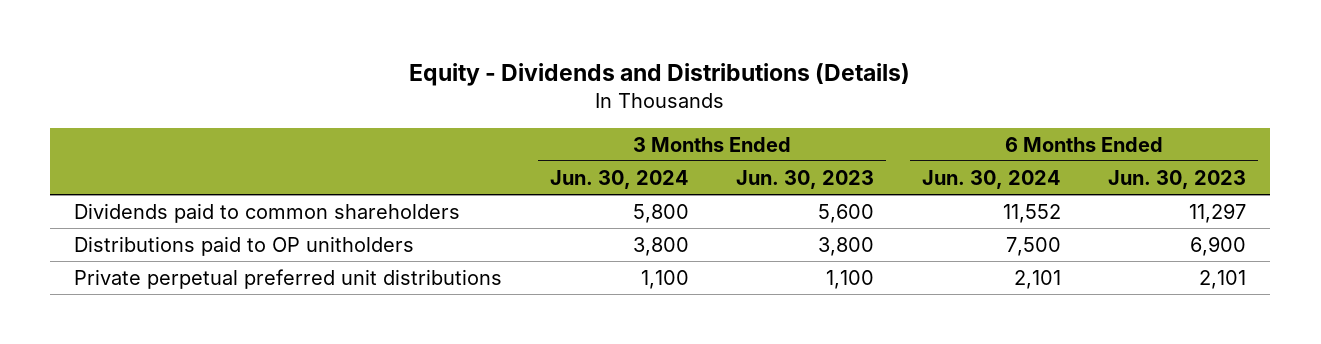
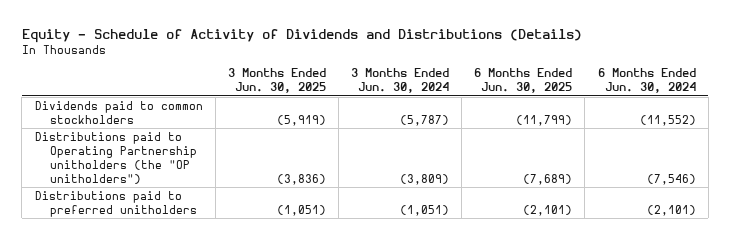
[409,63,911,87] Equity - Dividends and Distributions (Details) -> [21,28,582,43] Equity - Schedule of Activity of Dividends and Distributions (Details)
[736,169,875,189] Jun. 30, 2023 -> none
[1108,169,1247,189] Jun. 30, 2023 -> none
none -> [227,68,326,94] 3 Months Ended Jun. 30, 2025
none -> [474,68,573,94] 6 Months Ended Jun. 30, 2025
[74,202,461,223] Dividends paid to common shareholders -> [34,100,203,124] Dividends paid to common stockholders
[632,203,689,223] 5,800 -> [400,114,450,126] (5,787)
[1002,203,1061,223] 11,552 -> [639,114,696,126] (11,552)
[74,235,415,256] Distributions paid to OP unitholders -> [34,131,197,185] Distributions paid to Operating Partnership unitholders (the "OP unitholders")
[632,236,689,256] 3,800 -> [400,174,450,186] (3,809)
[1005,236,1061,256] 7,500 -> [646,174,696,186] (7,546)
[74,268,503,289] Private perpetual preferred unit distributions -> [34,190,197,217] Distributions paid to preferred unitholders
[640,269,689,289] 1,100 -> [400,204,450,216] (1,051)
[1013,269,1061,289] 2,101 -> [646,204,696,216] (2,101)

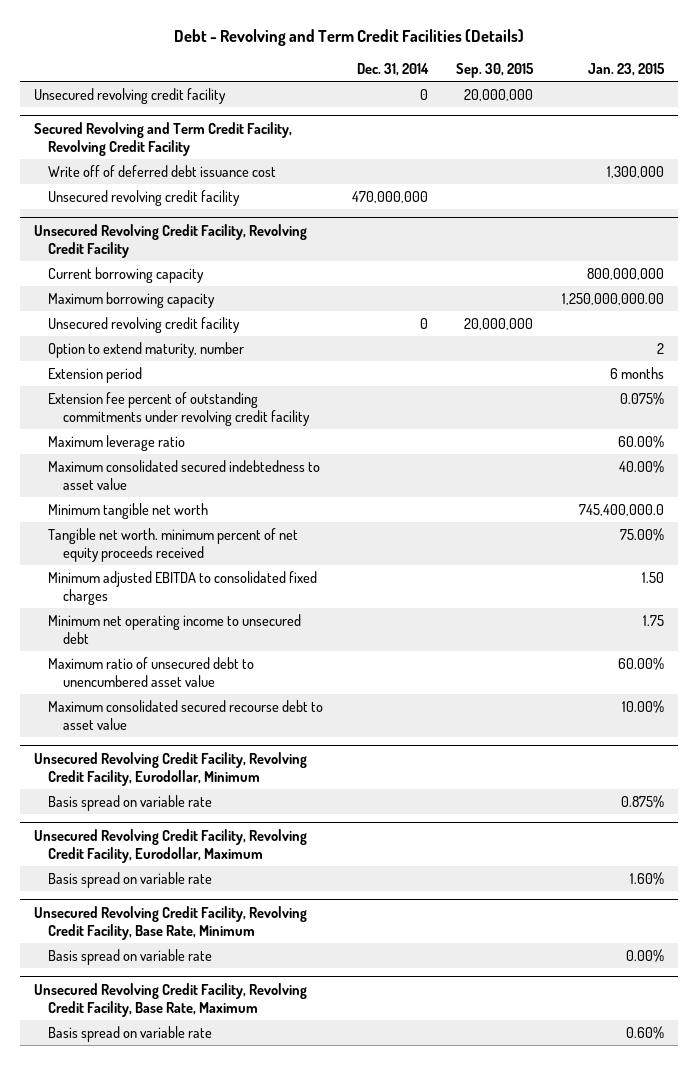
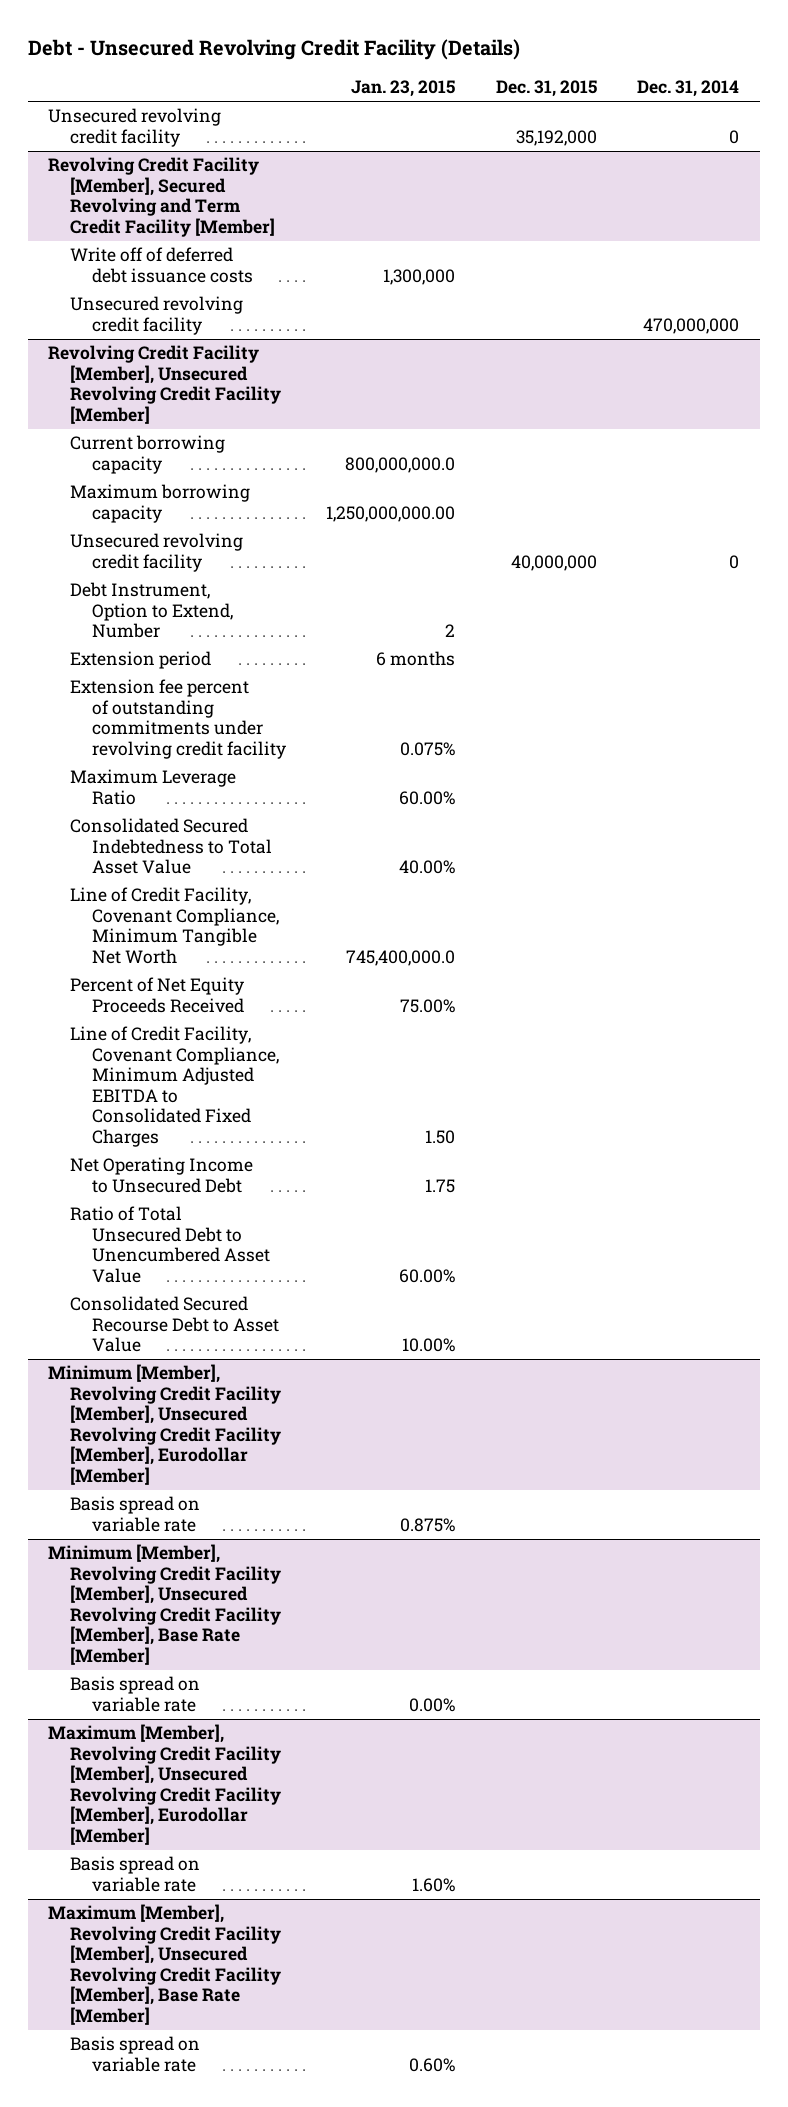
[173,28,524,46] Debt - Revolving and Term Credit Facilities (Details) -> [28,39,521,61] Debt - Unsecured Revolving Credit Facility (Details)
[456,63,535,79] Sep. 30, 2015 -> none
none -> [495,80,597,98] Dec. 31, 2015
[33,121,292,156] Secured Revolving and Term Credit Facility, Revolving Credit Facility -> [48,157,275,237] Revolving Credit Facility [Member], Secured Revolving and Term Credit Facility [Member]
[48,164,277,177] Write off of deferred debt issuance cost -> [69,247,253,283] Write off of deferred debt issuance costs
[33,223,307,258] Unsecured Revolving Credit Facility, Revolving Credit Facility -> [48,345,281,424] Revolving Credit Facility [Member], Unsecured Revolving Credit Facility [Member]
[586,267,664,280] 800,000,000 -> [345,456,456,473] 800,000,000.0
[48,341,245,358] Option to extend maturity, number -> [69,582,233,639] Debt Instrument, Option to Extend, Number
[48,434,186,451] Maximum leverage ratio -> [69,769,236,805] Maximum Leverage Ratio
[48,459,321,490] Maximum consolidated secured indebtedness to asset value -> [69,818,272,875] Consolidated Secured Indebtedness to Total Asset Value
[48,502,209,519] Minimum tangible net worth -> [69,887,279,964] Line of Credit Facility, Covenant Compliance, Minimum Tangible Net Worth
[48,527,299,562] Tangible net worth. minimum percent of net equity proceeds received -> [69,977,244,1013] Percent of Net Equity Proceeds Received
[48,570,318,605] Minimum adjusted EBITDA to consolidated fixed charges -> [69,1026,279,1147] Line of Credit Facility, Covenant Compliance, Minimum Adjusted EBITDA to Consolidated Fixed Charges
[48,613,302,644] Minimum net operating income to unsecured debt -> [69,1157,253,1193] Net Operating Income to Unsecured Debt
[48,656,255,687] Maximum ratio of unsecured debt to unencumbered asset value -> [69,1206,270,1283] Ratio of Total Unsecured Debt to Unencumbered Asset Value
[48,699,324,730] Maximum consolidated secured recourse debt to asset value -> [69,1296,279,1353] Consolidated Secured Recourse Debt to Asset Value
[33,751,307,786] Unsecured Revolving Credit Facility, Revolving Credit Facility, Eurodollar, Minimum -> [48,1364,281,1485] Minimum [Member], Revolving Credit Facility [Member], Unsecured Revolving Credit Facility [Member], Eurodollar [Member]
[33,828,307,863] Unsecured Revolving Credit Facility, Revolving Credit Facility, Eurodollar, Maximum -> none
[48,871,213,888] Basis spread on variable rate -> none
[33,905,307,940] Unsecured Revolving Credit Facility, Revolving Credit Facility, Base Rate, Minimum -> [48,1544,281,1665] Minimum [Member], Revolving Credit Facility [Member], Unsecured Revolving Credit Facility [Member], Base Rate [Member]
none -> [48,1724,281,1845] Maximum [Member], Revolving Credit Facility [Member], Unsecured Revolving Credit Facility [Member], Eurodollar [Member]
none -> [69,1856,200,1892] Basis spread on variable rate
[33,982,307,1017] Unsecured Revolving Credit Facility, Revolving Credit Facility, Base Rate, Maximum -> [48,1904,281,2025] Maximum [Member], Revolving Credit Facility [Member], Unsecured Revolving Credit Facility [Member], Base Rate [Member]

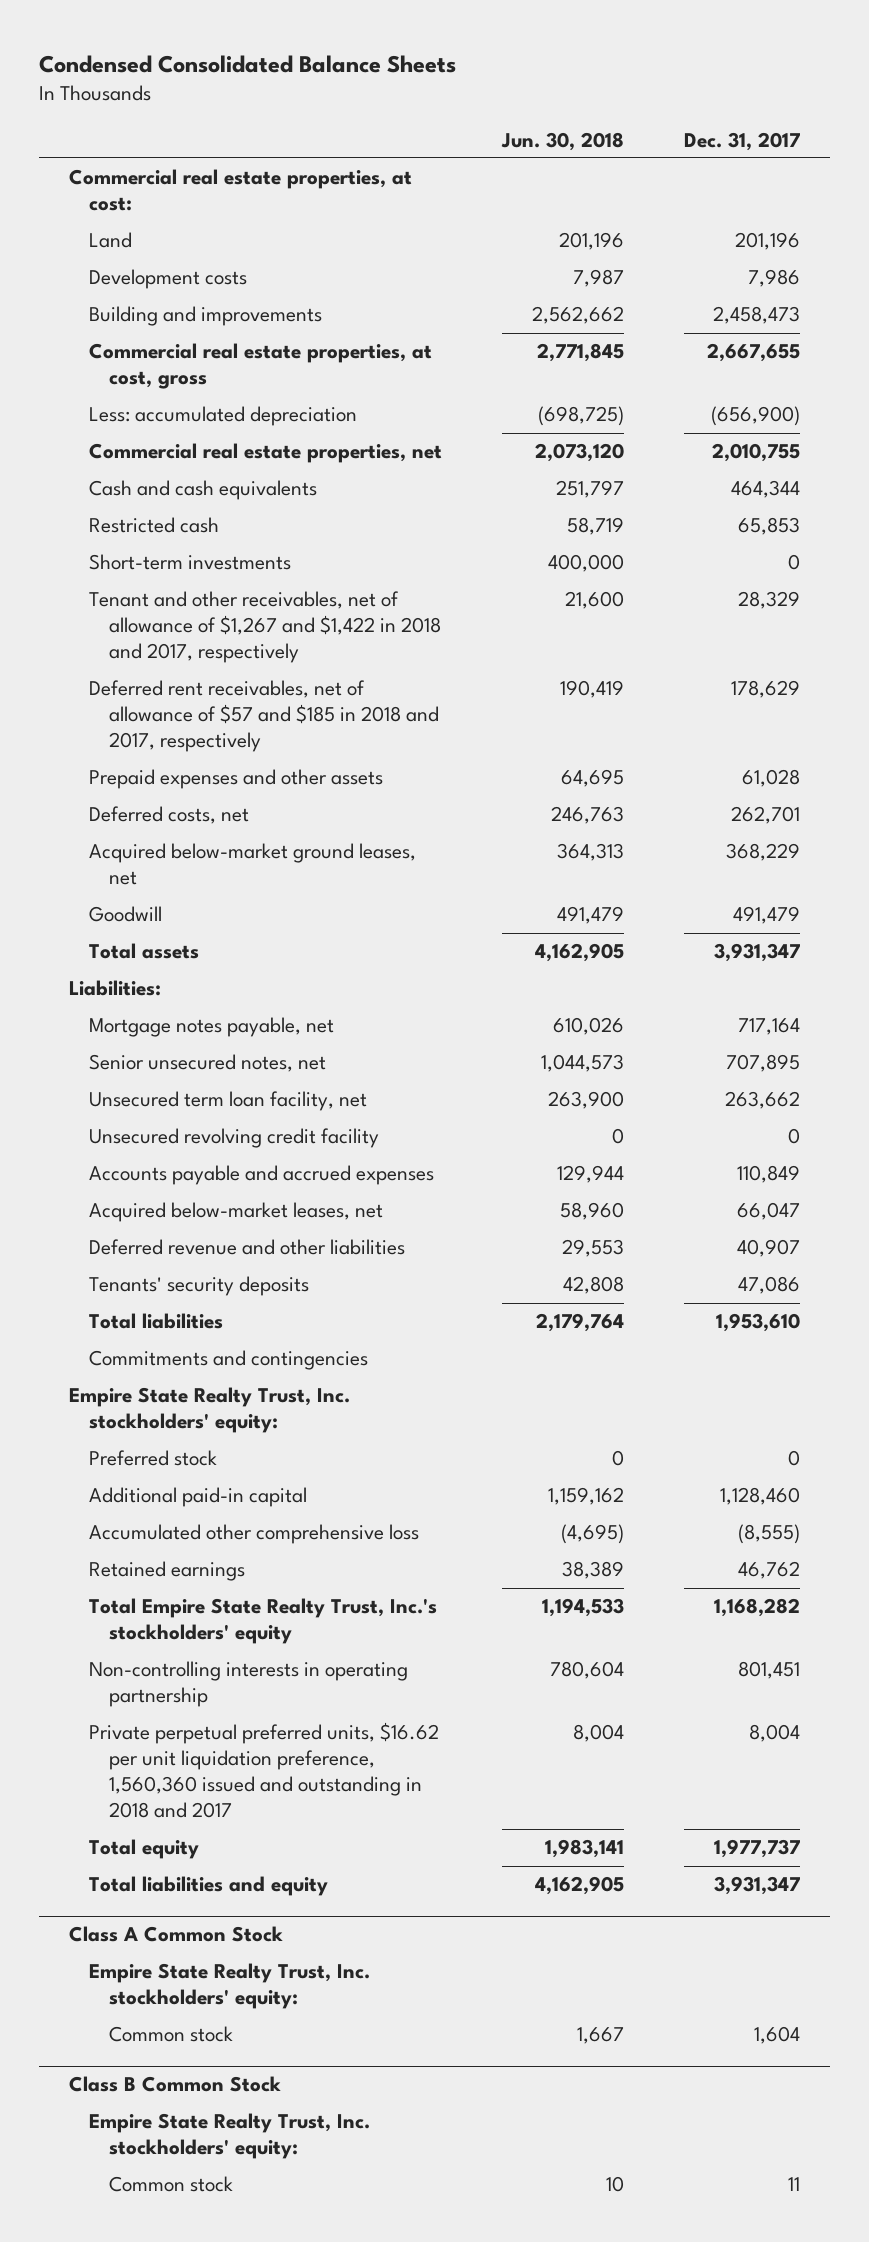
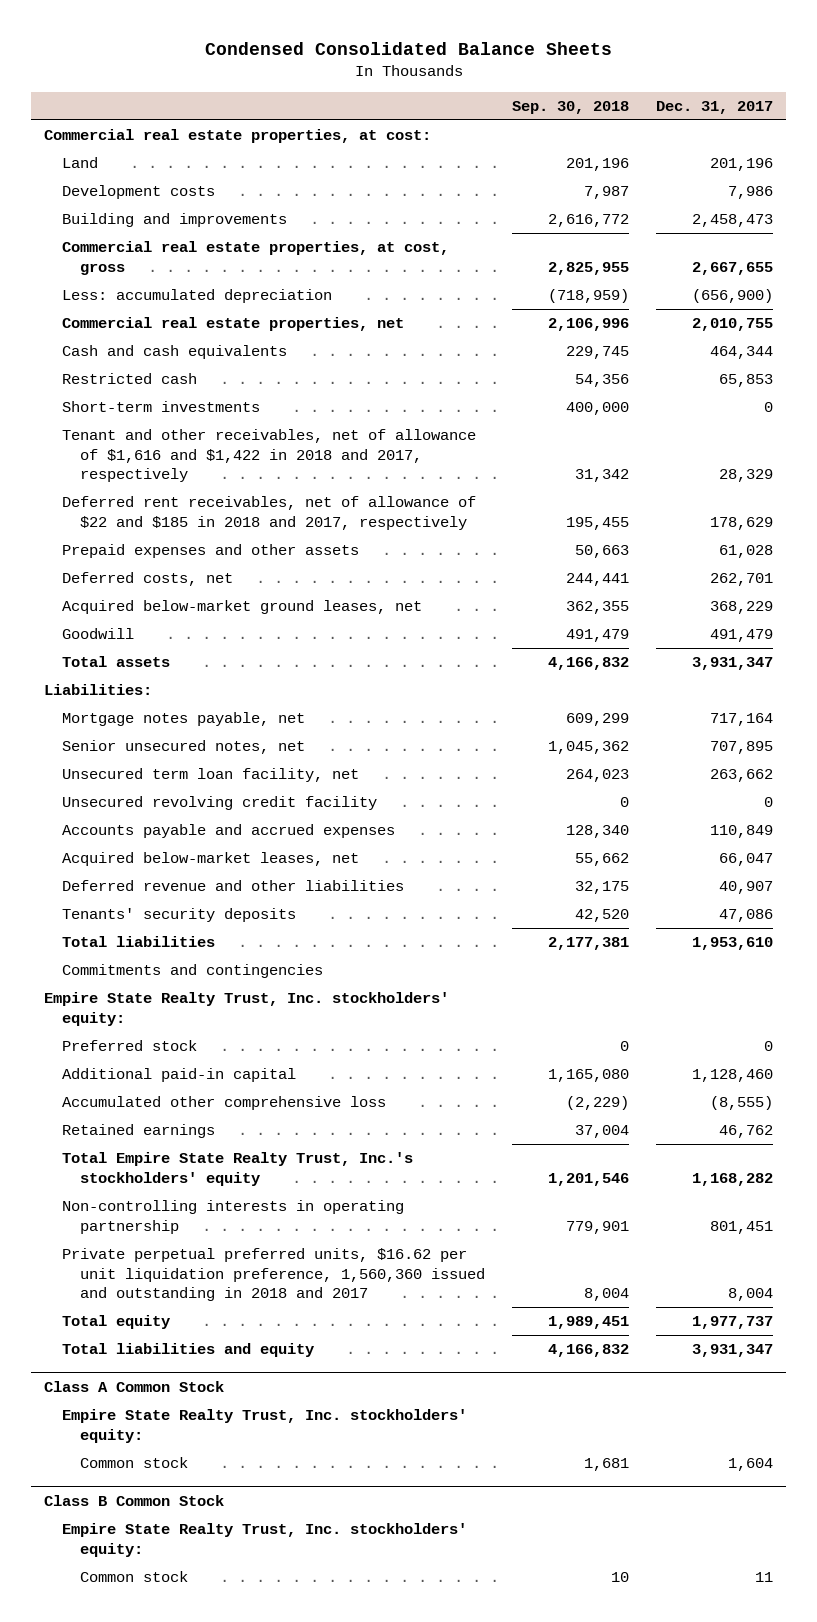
[500,131,624,151] Jun. 30, 2018 -> none
none -> [512,100,630,114] Sep. 30, 2018
[88,591,441,664] Tenant and other receivables, net of allowance of $1,267 and $1,422 in 2018 and 2017, respectively -> [62,429,477,483] Tenant and other receivables, net of allowance of $1,616 and $1,422 in 2018 and 2017, respectively
[88,680,439,753] Deferred rent receivables, net of allowance of $57 and $185 in 2018 and 2017, respectively -> [62,496,477,530] Deferred rent receivables, net of allowance of $22 and $185 in 2018 and 2017, respectively

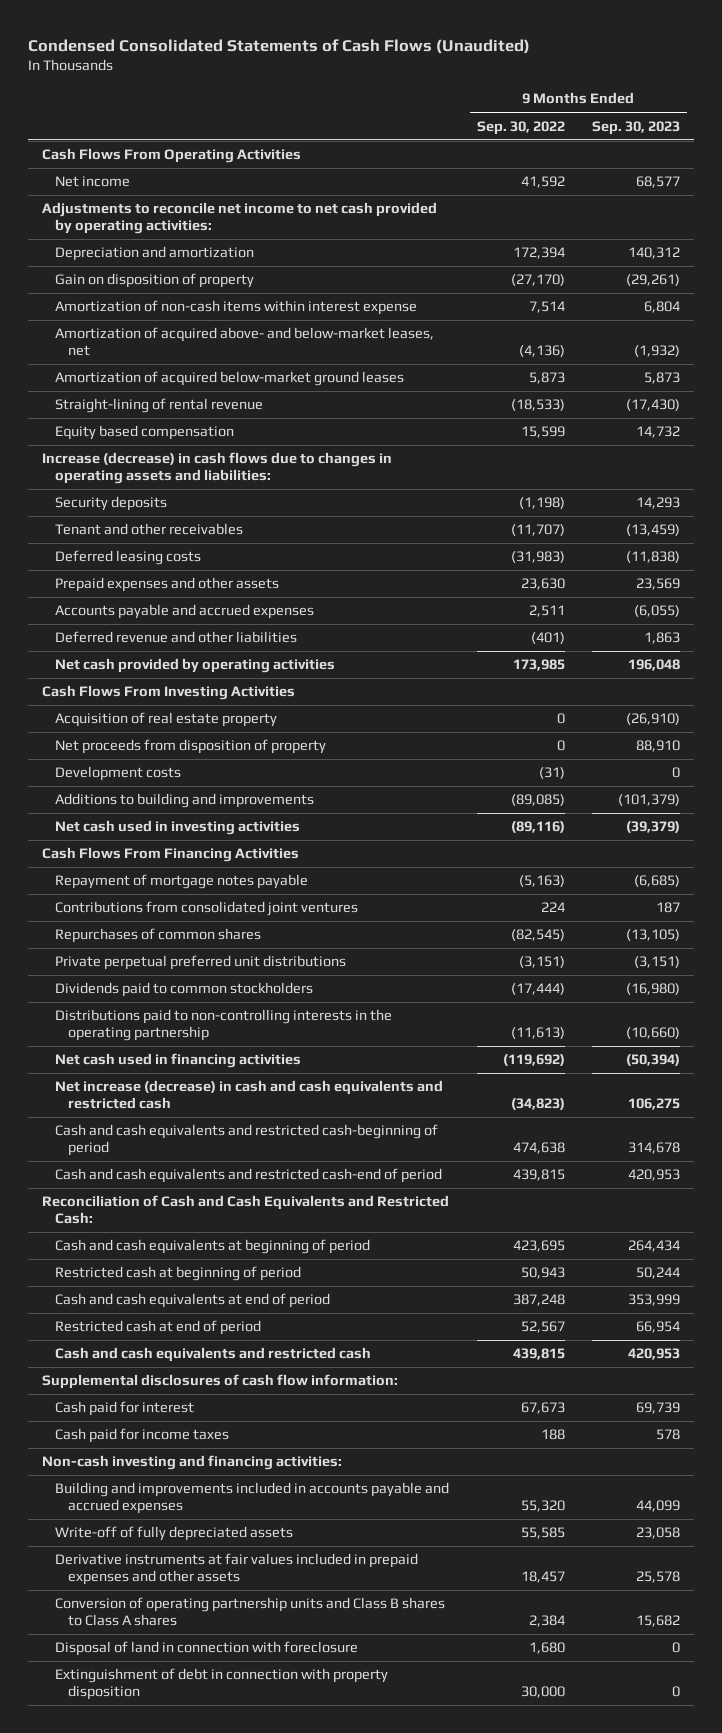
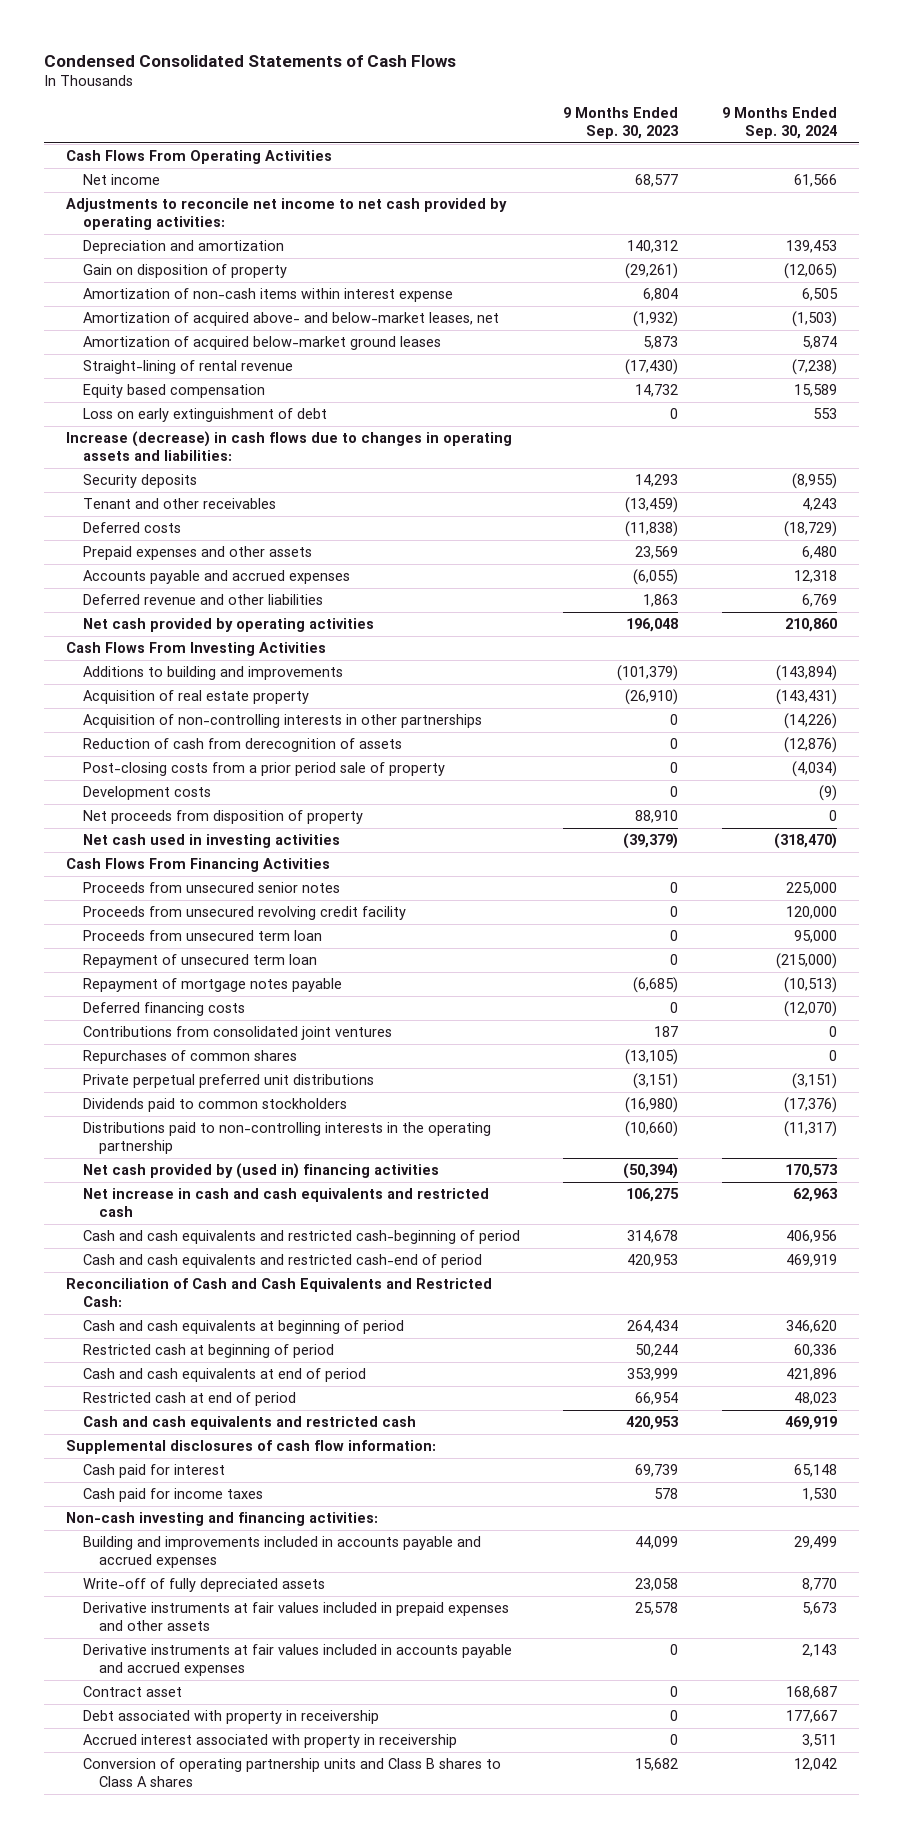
[28,38,531,54] Condensed Consolidated Statements of Cash Flows (Unaudited) -> [43,54,456,67] Condensed Consolidated Statements of Cash Flows
[476,120,565,135] Sep. 30, 2022 -> none
none -> [721,106,837,140] 9 Months Ended Sep. 30, 2024
none -> [82,408,327,423] Loss on early extinguishment of debt
[54,550,201,566] Deferred leasing costs -> [82,522,181,534] Deferred costs
[54,793,314,809] Additions to building and improvements -> [82,666,343,681] Additions to building and improvements
none -> [82,714,482,729] Acquisition of non-controlling interests in other partnerships
none -> [82,738,402,753] Reduction of cash from derecognition of assets
none -> [82,762,445,777] Post-closing costs from a prior period sale of property
[54,739,326,755] Net proceeds from disposition of property -> [82,810,363,825] Net proceeds from disposition of property
none -> [82,882,340,894] Proceeds from unsecured senior notes
none -> [82,906,406,921] Proceeds from unsecured revolving credit facility
none -> [82,930,322,942] Proceeds from unsecured term loan
none -> [82,954,317,969] Repayment of unsecured term loan
none -> [82,1002,245,1017] Deferred financing costs
[54,1053,301,1069] Net cash used in financing activities -> [82,1163,439,1180] Net cash provided by (used in) financing activities
[54,1080,443,1110] Net increase (decrease) in cash and cash equivalents and restricted cash -> [82,1188,489,1218] Net increase in cash and cash equivalents and restricted cash
none -> [82,1644,512,1677] Derivative instruments at fair values included in accounts payable and accrued expenses
none -> [82,1686,182,1698] Contract asset
none -> [82,1710,379,1725] Debt associated with property in receivership
none -> [82,1734,457,1749] Accrued interest associated with property in receivership
[54,1641,358,1657] Disposal of land in connection with foreclosure -> none
[54,1668,388,1701] Extinguishment of debt in connection with property disposition -> none

